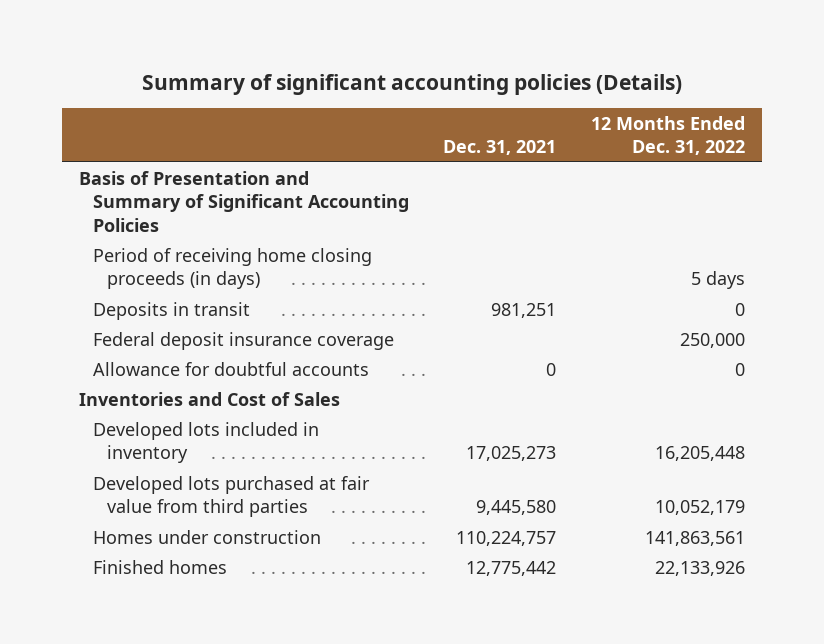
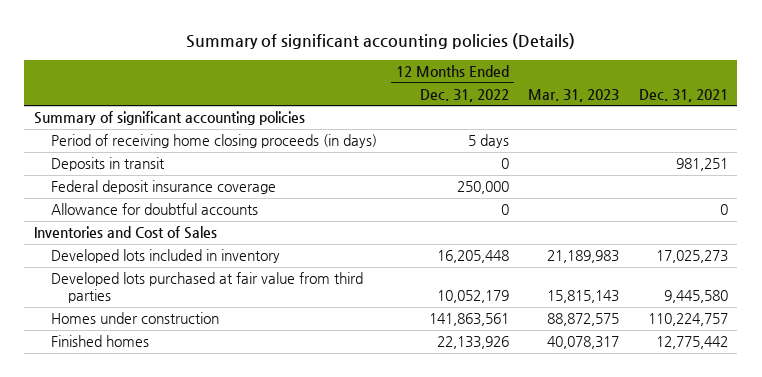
none -> [528,88,620,102] Mar. 31, 2023
[78,170,410,232] Basis of Presentation and Summary of Significant Accounting Policies -> [33,111,305,126] Summary of significant accounting policies

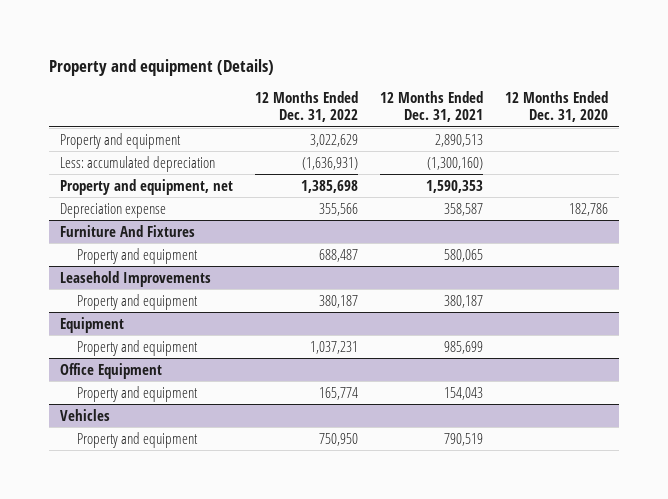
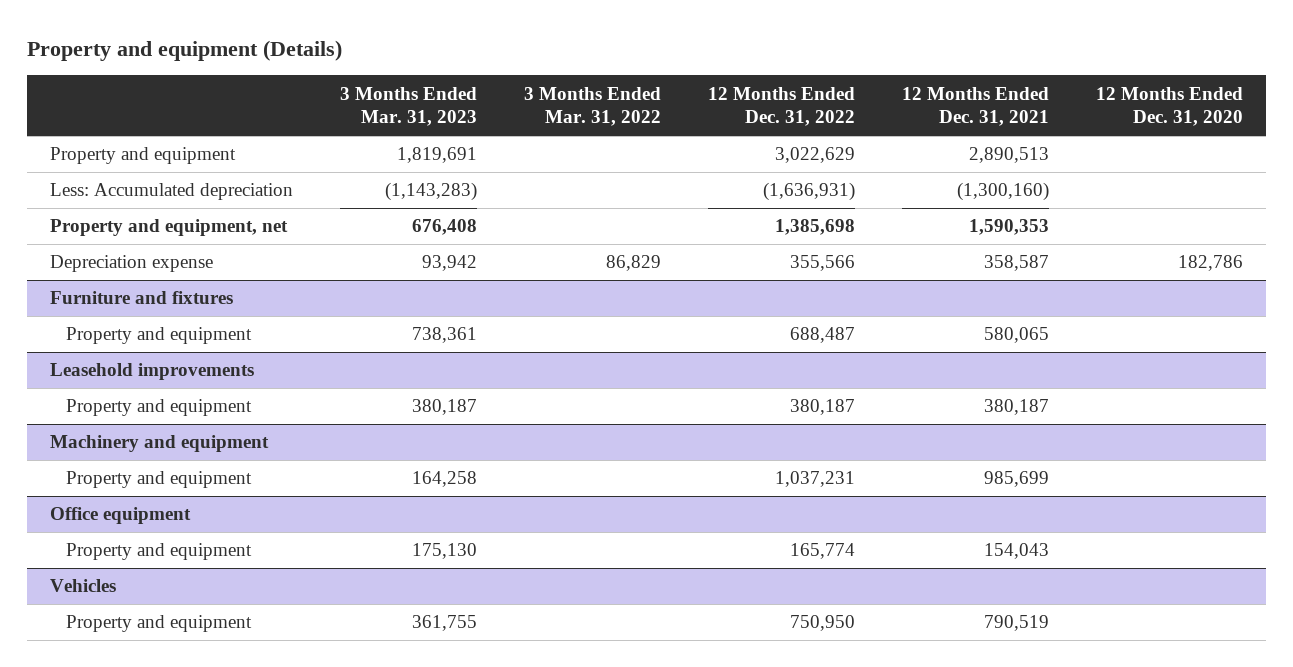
none -> [340,86,478,127] 3 Months Ended Mar. 31, 2023
none -> [524,86,662,127] 3 Months Ended Mar. 31, 2022
[59,155,215,172] Less: accumulated depreciation -> [50,183,294,201] Less: Accumulated depreciation
[59,224,195,237] Furniture And Fixtures -> [50,291,234,305] Furniture and fixtures
[59,270,211,287] Leasehold Improvements -> [50,363,255,381] Leasehold improvements
[59,316,124,333] Equipment -> [50,435,270,453] Machinery and equipment
[59,362,162,379] Office Equipment -> [50,507,192,525] Office equipment

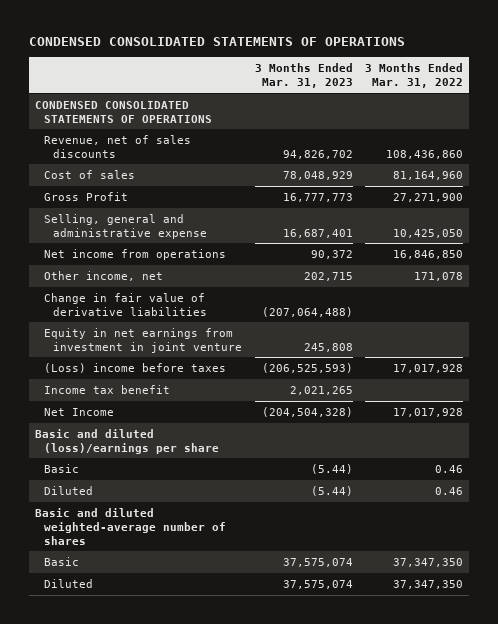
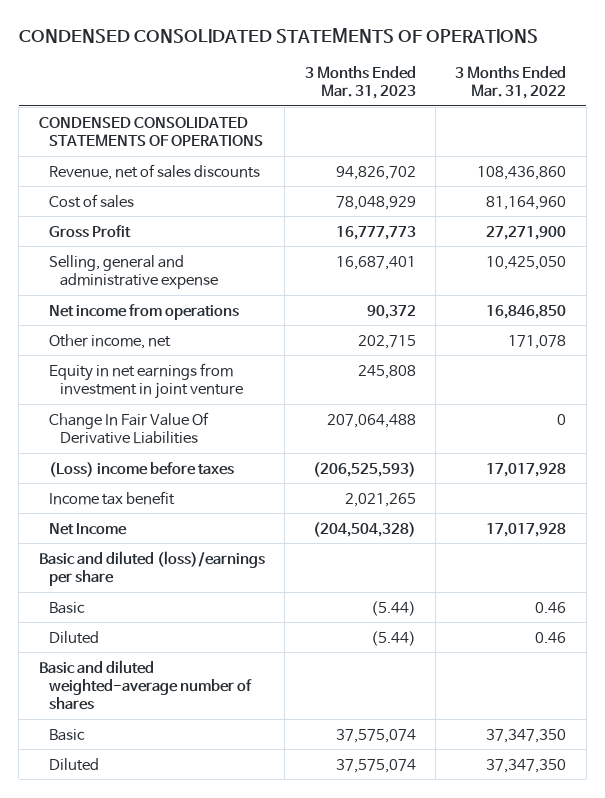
[44,292,208,316] Change in fair value of derivative liabilities -> none
none -> [49,411,210,444] Change In Fair Value Of Derivative Liabilities

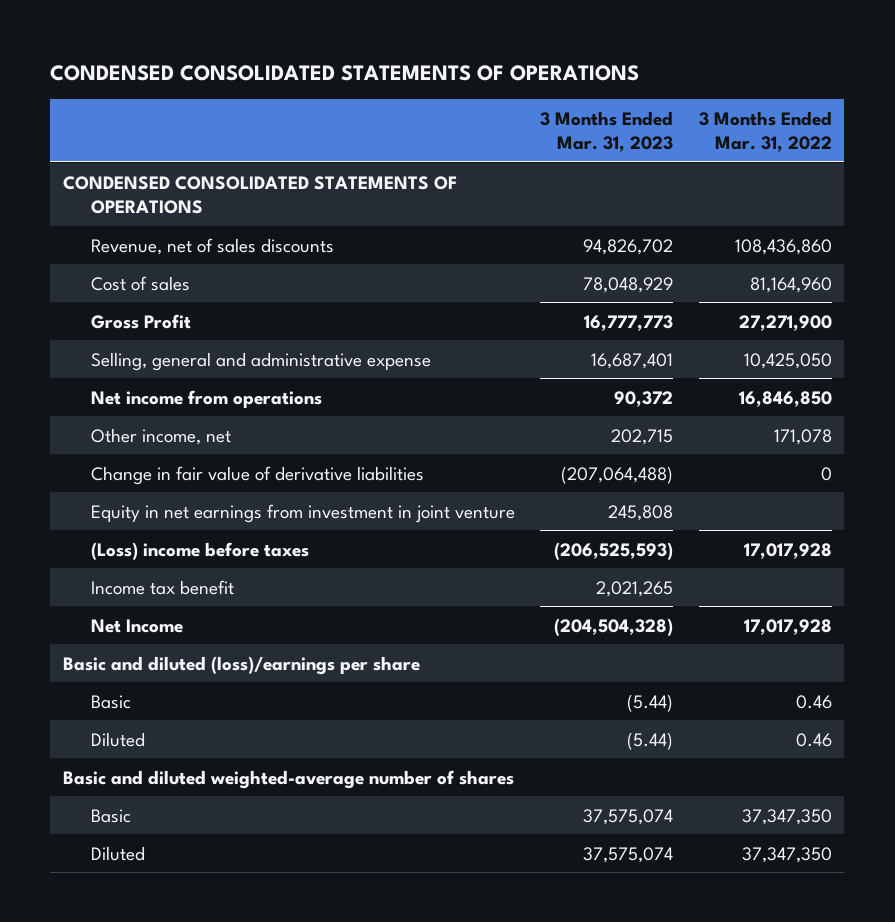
none -> [91,465,425,485] Change in fair value of derivative liabilities
[49,411,210,444] Change In Fair Value Of Derivative Liabilities -> none

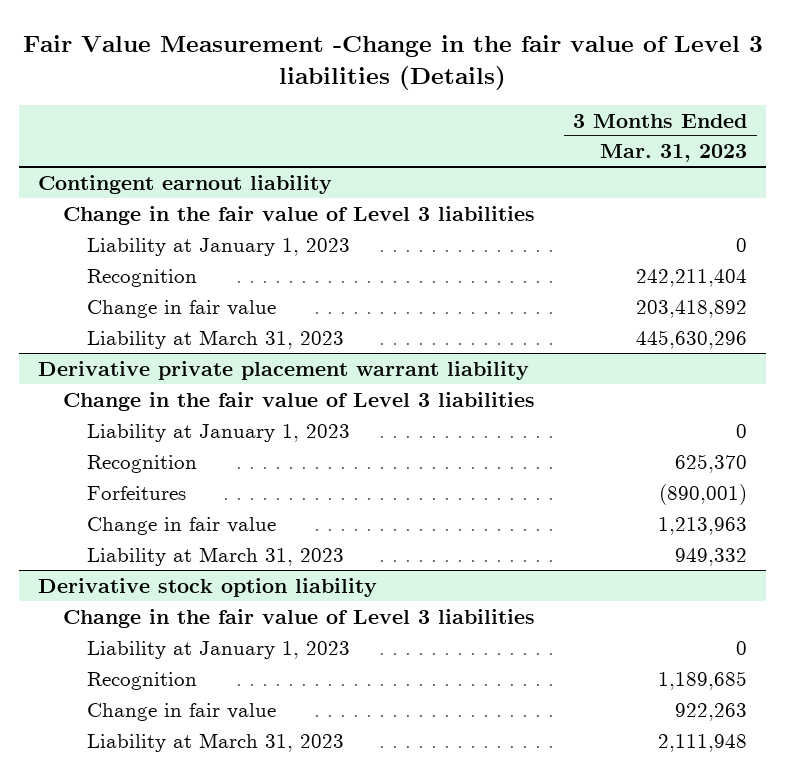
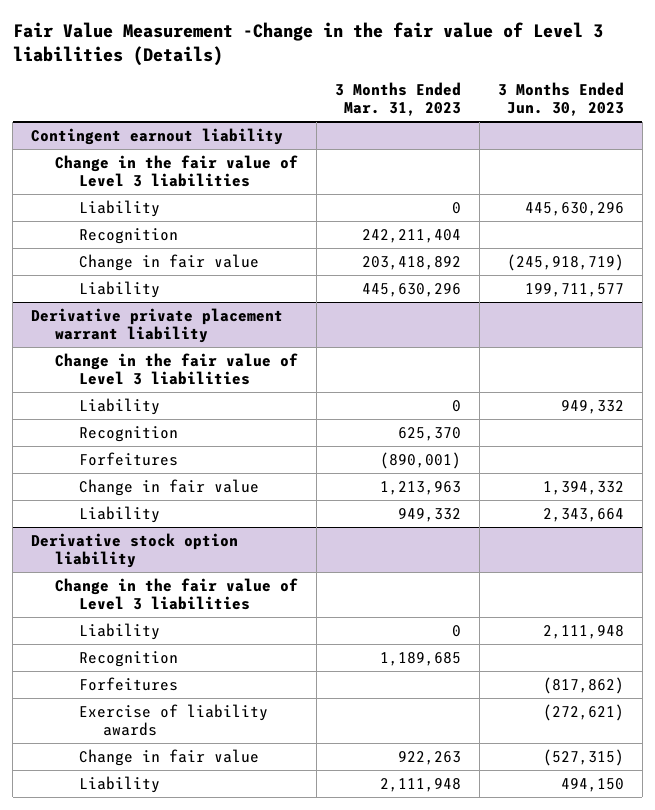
none -> [497,81,624,117] 3 Months Ended Jun. 30, 2023
[86,237,350,256] Liability at January 1, 2023 -> [79,199,161,217] Liability
[86,329,344,349] Liability at March 31, 2023 -> [79,280,161,298] Liability
[86,423,350,442] Liability at January 1, 2023 -> [79,397,161,415] Liability
[86,546,344,566] Liability at March 31, 2023 -> [79,505,161,523] Liability
[86,640,350,659] Liability at January 1, 2023 -> [79,622,161,640] Liability
none -> [79,676,179,691] Forfeitures
none -> [79,703,269,737] Exercise of liability awards
[86,732,344,752] Liability at March 31, 2023 -> [79,775,161,793] Liability

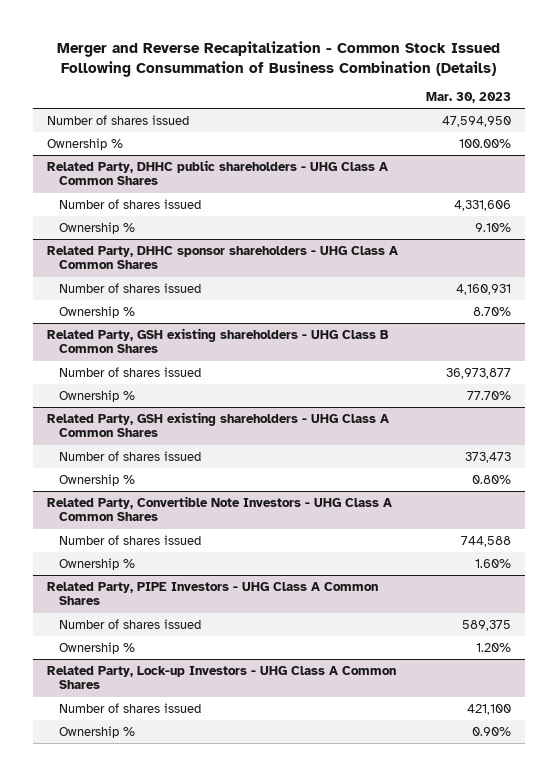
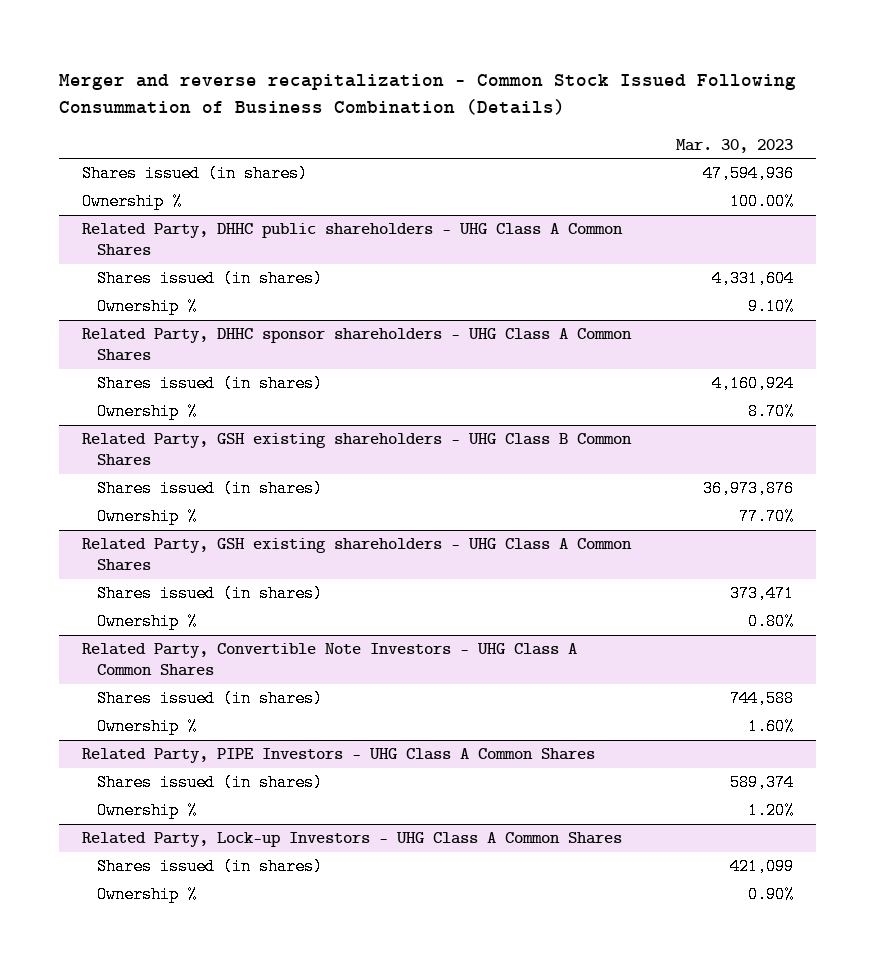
[56,40,500,77] Merger and Reverse Recapitalization - Common Stock Issued Following Consummation of Business Combination (Details) -> [58,73,796,115] Merger and reverse recapitalization - Common Stock Issued Following Consummation of Business Combination (Details)
[47,114,190,125] Number of shares issued -> [81,165,308,183] Shares issued (in shares)
[441,115,511,127] 47,594,950 -> [703,165,795,183] 47,594,936
[59,198,202,209] Number of shares issued -> [96,270,323,288] Shares issued (in shares)
[453,199,511,211] 4,331,606 -> [712,270,795,288] 4,331,604
[59,282,202,293] Number of shares issued -> [96,375,323,393] Shares issued (in shares)
[455,283,511,295] 4,160,931 -> [712,375,795,393] 4,160,924
[59,366,202,377] Number of shares issued -> [96,480,323,498] Shares issued (in shares)
[445,367,511,379] 36,973,877 -> [703,480,795,498] 36,973,876
[59,450,202,461] Number of shares issued -> [96,585,323,603] Shares issued (in shares)
[464,451,511,463] 373,473 -> [730,585,795,603] 373,471
[59,534,202,545] Number of shares issued -> [96,690,323,708] Shares issued (in shares)
[59,618,202,629] Number of shares issued -> [96,774,323,792] Shares issued (in shares)
[461,619,511,631] 589,375 -> [730,774,795,792] 589,374
[59,702,202,713] Number of shares issued -> [96,858,323,876] Shares issued (in shares)
[466,703,511,715] 421,100 -> [730,858,795,876] 421,099

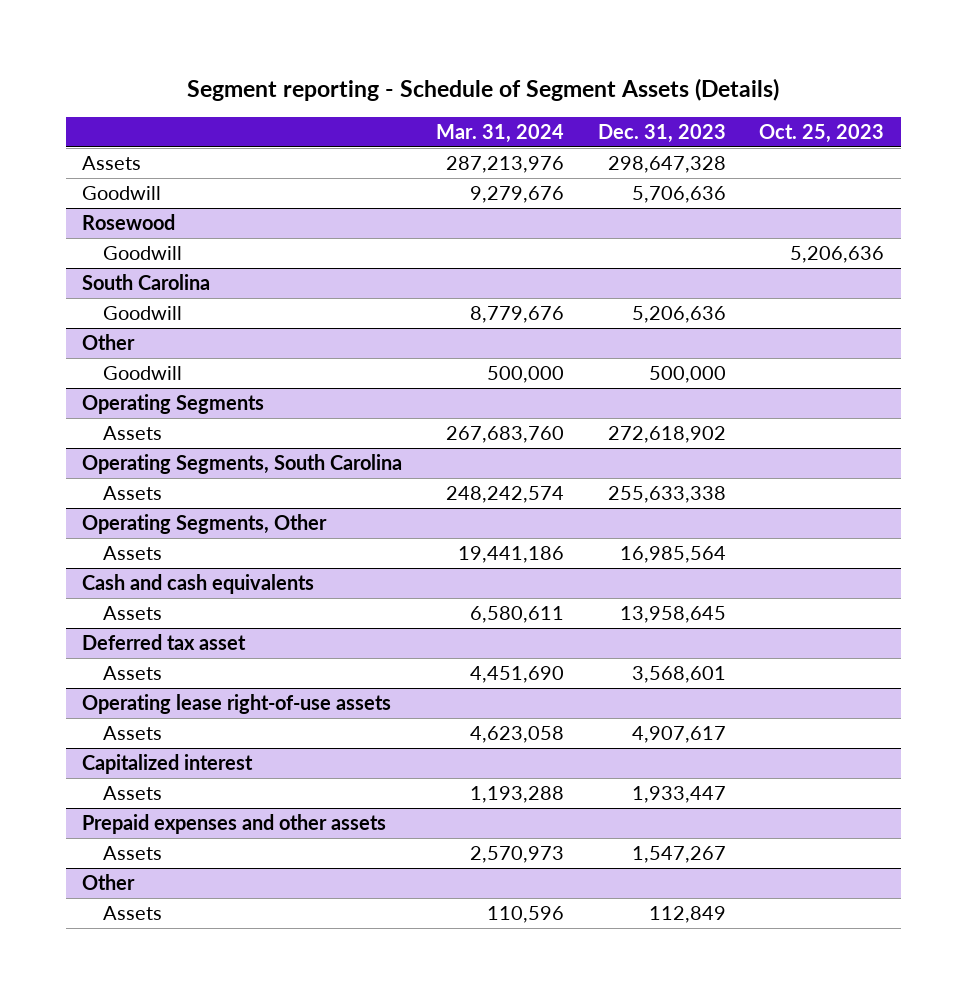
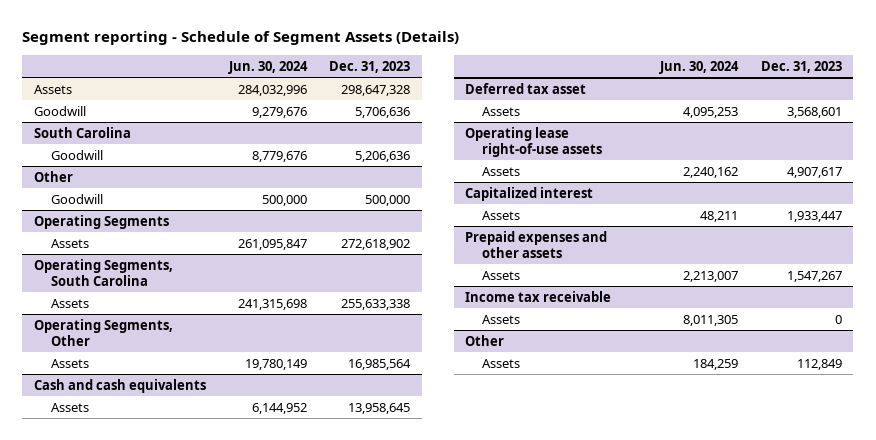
[436,123,565,143] Mar. 31, 2024 -> none
[759,123,885,143] Oct. 25, 2023 -> none
none -> [227,60,308,74] Jun. 30, 2024
[82,214,176,231] Rosewood -> none
[103,246,183,261] Goodwill -> none
none -> [465,290,612,302] Income tax receivable
none -> [482,314,521,324] Assets

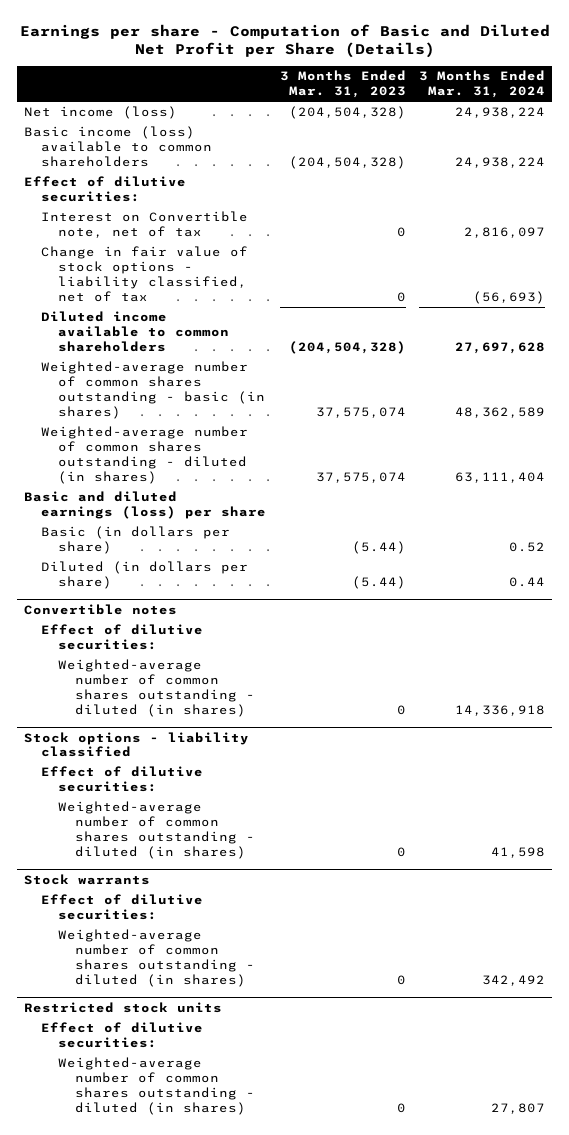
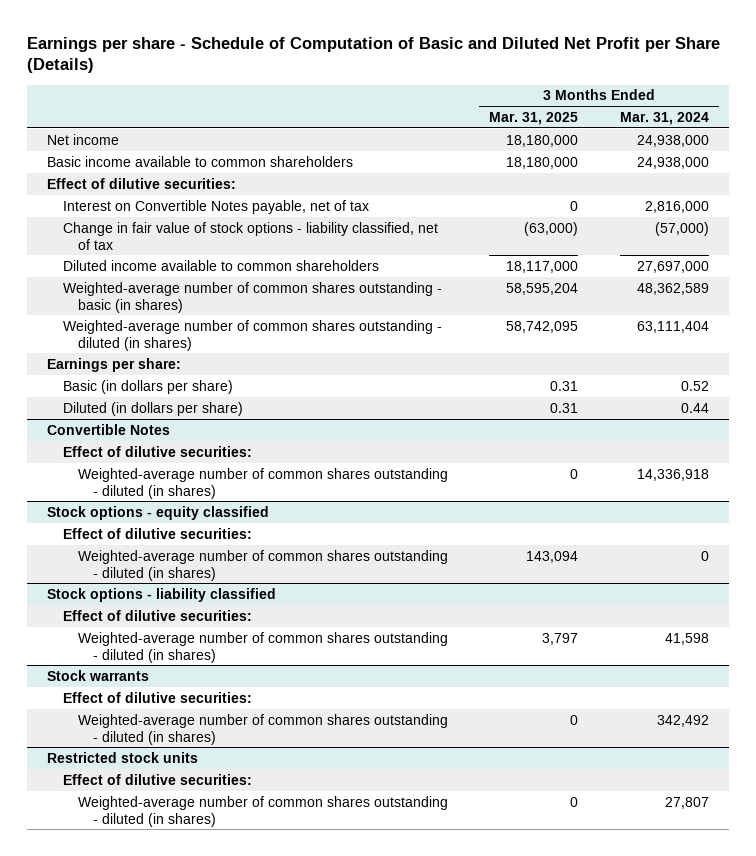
[19,23,550,59] Earnings per share - Computation of Basic and Diluted Net Profit per Share (Details) -> [26,36,720,74] Earnings per share - Schedule of Computation of Basic and Diluted Net Profit per Share (Details)
[279,70,406,99] 3 Months Ended Mar. 31, 2023 -> none
none -> [489,111,579,125] Mar. 31, 2025
[23,106,177,120] Net income (loss) -> [47,133,120,145] Net income
[455,107,546,119] 24,938,224 -> [636,134,709,147] 24,938,000
[23,126,212,167] Basic income (loss) available to common shareholders -> [47,155,354,167] Basic income available to common shareholders
[455,156,546,168] 24,938,224 -> [636,156,709,169] 24,938,000
[40,211,248,239] Interest on Convertible note, net of tax -> [62,199,369,214] Interest on Convertible Notes payable, net of tax
[464,227,546,239] 2,816,097 -> [644,200,709,213] 2,816,000
[473,290,546,304] (56,693) -> [654,221,709,236] (57,000)
[455,341,546,354] 27,697,628 -> [636,260,709,273] 27,697,000
[23,491,266,520] Basic and diluted earnings (loss) per share -> [47,357,182,372] Earnings per share:
[23,603,177,615] Convertible notes -> [47,423,171,435] Convertible Notes
none -> [47,505,270,520] Stock options - equity classified
none -> [62,527,252,539] Effect of dilutive securities:
none -> [77,549,448,581] Weighted-average number of common shares outstanding - diluted (in shares)

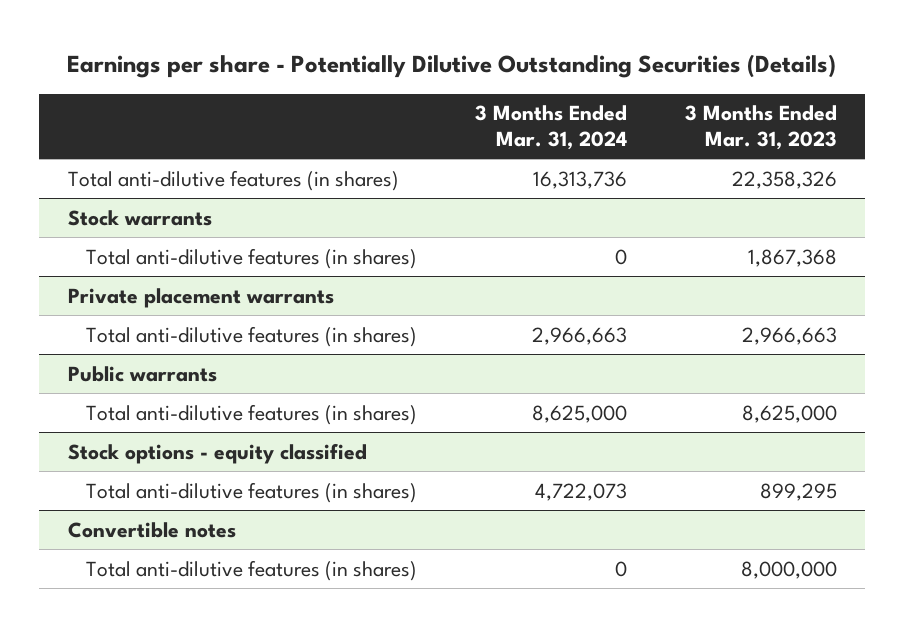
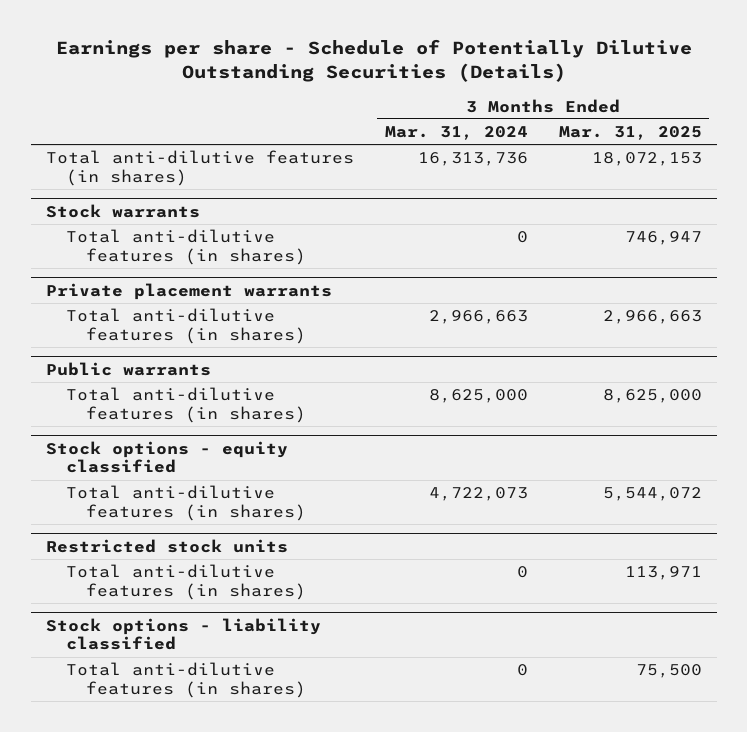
[67,54,837,79] Earnings per share - Potentially Dilutive Outstanding Securities (Details) -> [55,39,692,83] Earnings per share - Schedule of Potentially Dilutive Outstanding Securities (Details)
[684,105,837,150] 3 Months Ended Mar. 31, 2023 -> none
none -> [558,125,702,140] Mar. 31, 2025
[67,521,236,538] Convertible notes -> none
none -> [45,538,288,553] Restricted stock units
none -> [45,617,321,651] Stock options - liability classified
none -> [65,662,306,698] Total anti-dilutive features (in shares)

